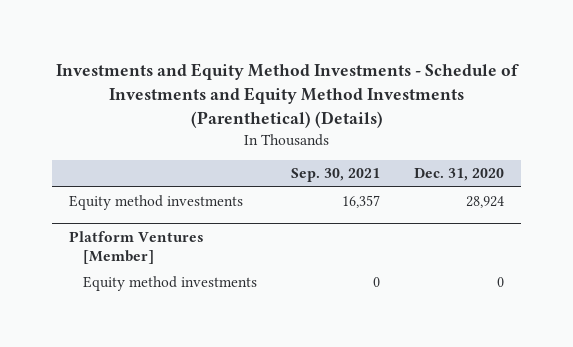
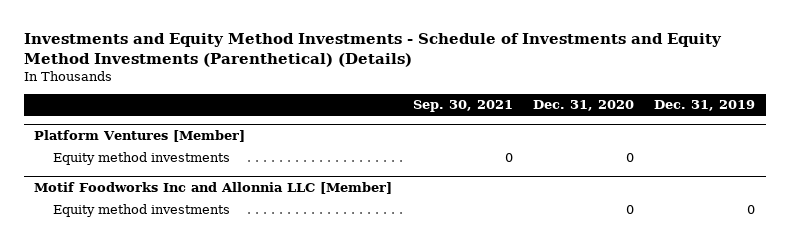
none -> [654,100,756,112] Dec. 31, 2019
[69,195,244,211] Equity method investments -> none
none -> [34,181,393,194] Motif Foodworks Inc and Allonnia LLC [Member]
none -> [53,203,231,217] Equity method investments

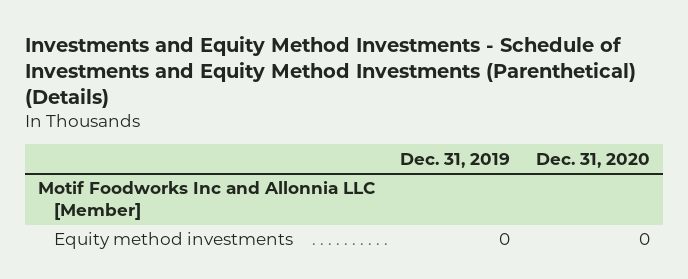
[412,100,513,113] Sep. 30, 2021 -> none
[34,129,246,142] Platform Ventures [Member] -> none
[53,151,231,165] Equity method investments -> none

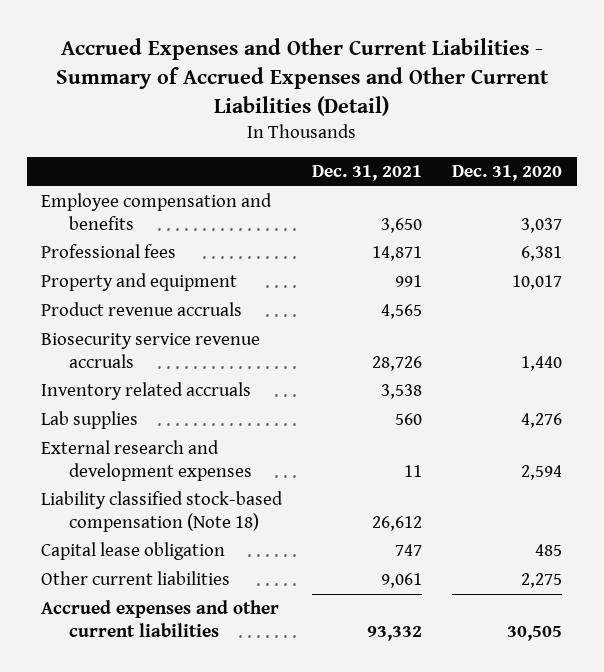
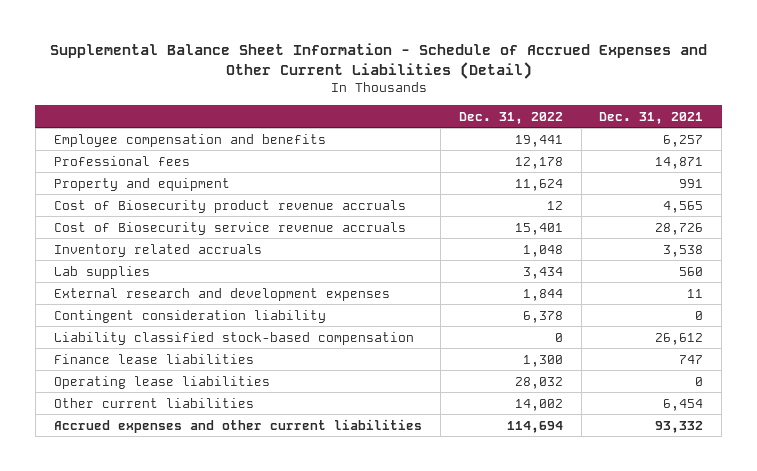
[55,38,549,117] Accrued Expenses and Other Current Liabilities - Summary of Accrued Expenses and Other Current Liabilities (Detail) -> [49,43,707,80] Supplemental Balance Sheet Information - Schedule of Accrued Expenses and Other Current Liabilities (Detail)
[452,164,563,181] Dec. 31, 2020 -> none
none -> [458,111,563,124] Dec. 31, 2022
[381,217,423,233] 3,650 -> [663,134,704,147] 6,257
[41,302,243,317] Product revenue accruals -> [53,199,406,213] Cost of Biosecurity product revenue accruals
[41,333,261,368] Biosecurity service revenue accruals -> [53,221,406,235] Cost of Biosecurity service revenue accruals
none -> [53,309,326,323] Contingent consideration liability
[41,491,284,532] Liability classified stock-based compensation (Note 18) -> [53,331,414,345] Liability classified stock-based compensation
[41,542,226,561] Capital lease obligation -> [53,353,254,364] Finance lease liabilities
none -> [53,375,270,389] Operating lease liabilities
[381,573,423,589] 9,061 -> [663,398,704,411] 6,454

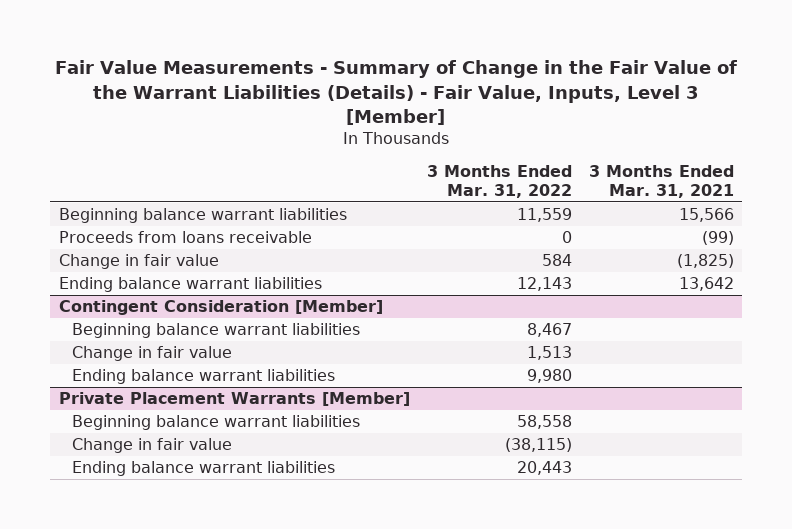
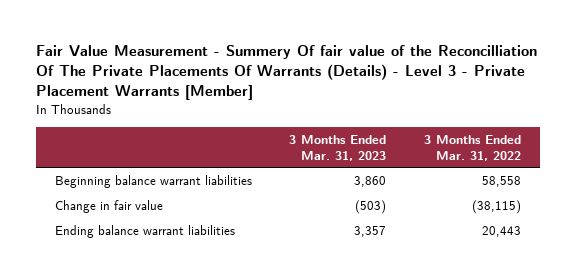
[55,60,738,125] Fair Value Measurements - Summary of Change in the Fair Value of the Warrant Liabilities (Details) - Fair Value, Inputs, Level 3 [Member] -> [36,45,538,101] Fair Value Measurement - Summery Of fair value of the Reconcilliation Of The Private Placements Of Warrants (Details) - Level 3 - Private Placement Warrants [Member]
[588,164,734,198] 3 Months Ended Mar. 31, 2021 -> none
none -> [289,134,387,161] 3 Months Ended Mar. 31, 2023
[58,208,347,224] Beginning balance warrant liabilities -> none
[58,231,312,244] Proceeds from loans receivable -> none
[58,254,219,270] Change in fair value -> none
[58,277,322,293] Ending balance warrant liabilities -> none
[58,300,383,316] Contingent Consideration [Member] -> none
[72,323,361,339] Beginning balance warrant liabilities -> none
[72,346,233,362] Change in fair value -> none
[72,369,336,385] Ending balance warrant liabilities -> none
[58,392,410,407] Private Placement Warrants [Member] -> none

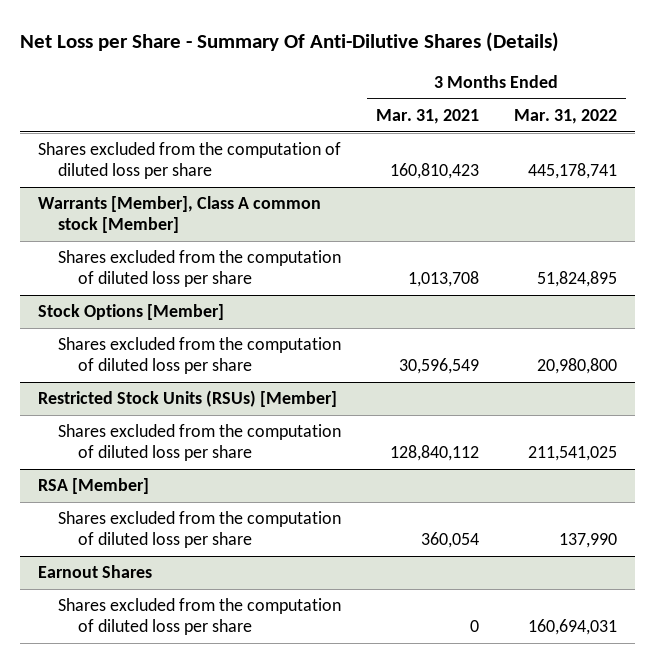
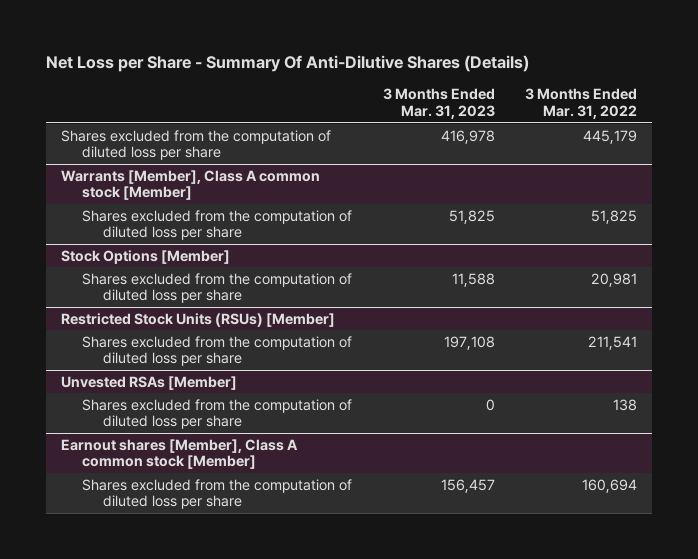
[375,109,479,125] Mar. 31, 2021 -> none
none -> [382,88,495,119] 3 Months Ended Mar. 31, 2023
[528,163,618,180] 445,178,741 -> [582,129,637,144] 445,179
[537,271,618,288] 51,824,895 -> [590,209,637,224] 51,825
[537,358,618,375] 20,980,800 -> [590,272,637,287] 20,981
[37,565,152,579] Earnout Shares -> none
[528,446,618,462] 211,541,025 -> [587,335,637,350] 211,541
[37,478,149,495] RSA [Member] -> [61,375,238,390] Unvested RSAs [Member]
[559,533,618,549] 137,990 -> [612,398,637,411] 138
none -> [61,438,299,470] Earnout shares [Member], Class A common stock [Member]
[528,619,618,636] 160,694,031 -> [581,478,637,493] 160,694

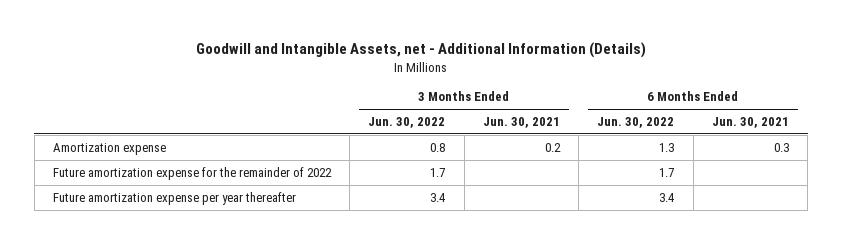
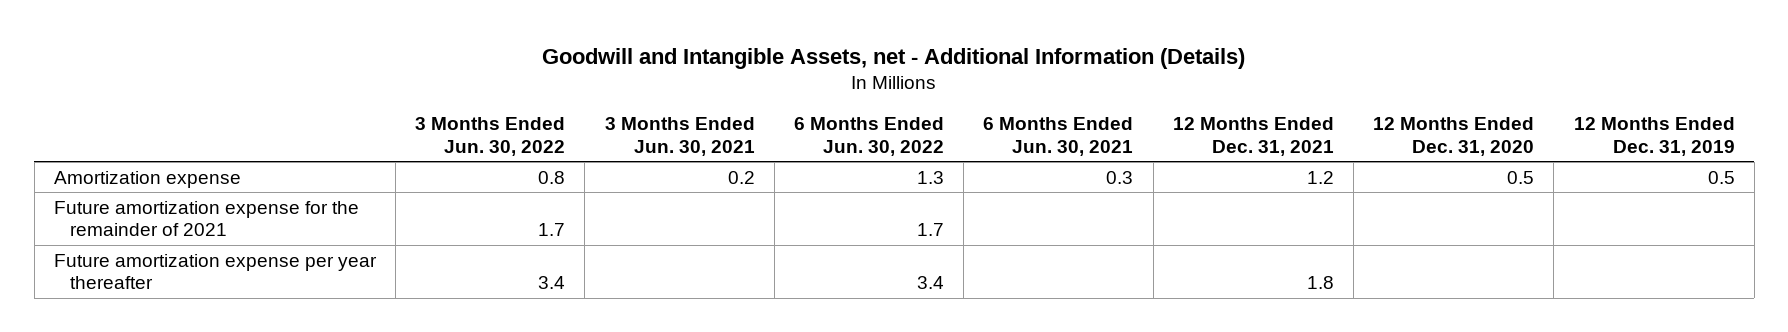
none -> [1172,117,1334,156] 12 Months Ended Dec. 31, 2021
none -> [1373,117,1535,156] 12 Months Ended Dec. 31, 2020
none -> [1573,117,1735,156] 12 Months Ended Dec. 31, 2019
[52,166,332,180] Future amortization expense for the remainder of 2022 -> [53,200,359,237] Future amortization expense for the remainder of 2021

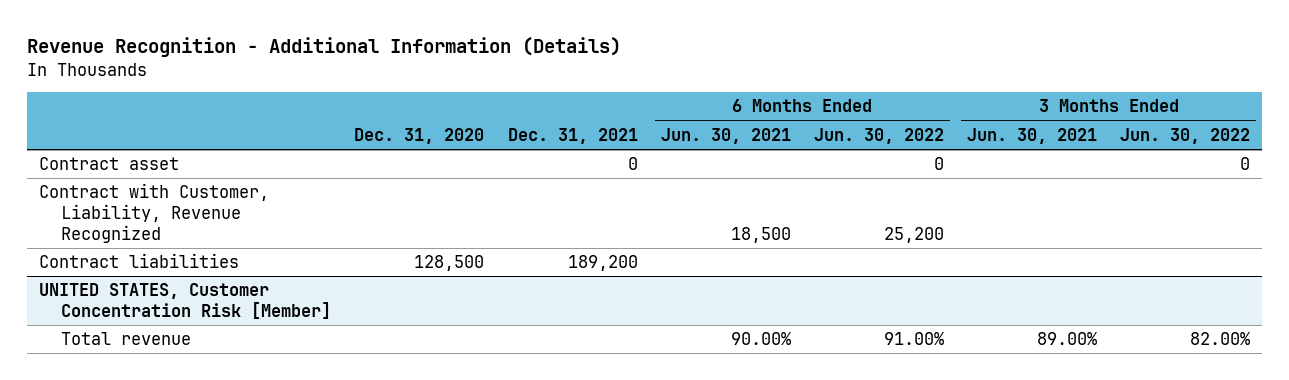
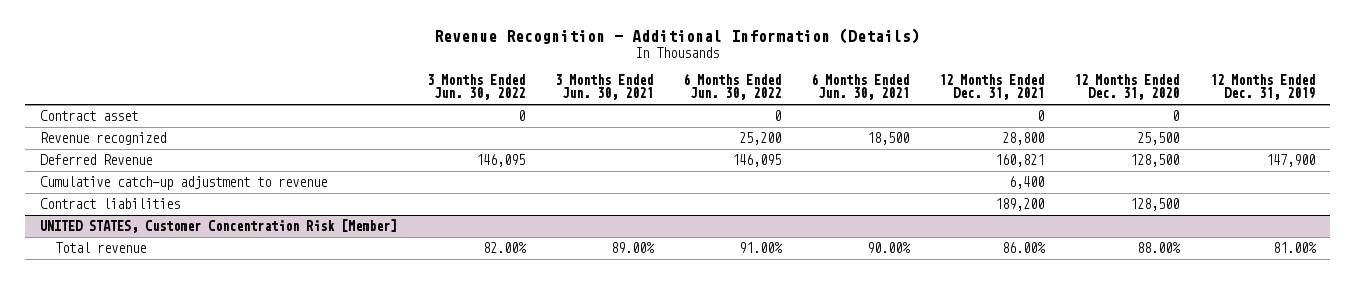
[354,127,485,144] Dec. 31, 2020 -> none
[507,127,638,144] Dec. 31, 2021 -> none
none -> [939,73,1045,101] 12 Months Ended Dec. 31, 2021
none -> [1074,73,1180,101] 12 Months Ended Dec. 31, 2020
none -> [1209,73,1315,101] 12 Months Ended Dec. 31, 2019
[39,183,270,243] Contract with Customer, Liability, Revenue Recognized -> [40,132,167,146] Revenue recognized
none -> [40,154,153,166] Deferred Revenue
none -> [40,176,328,191] Cumulative catch-up adjustment to revenue

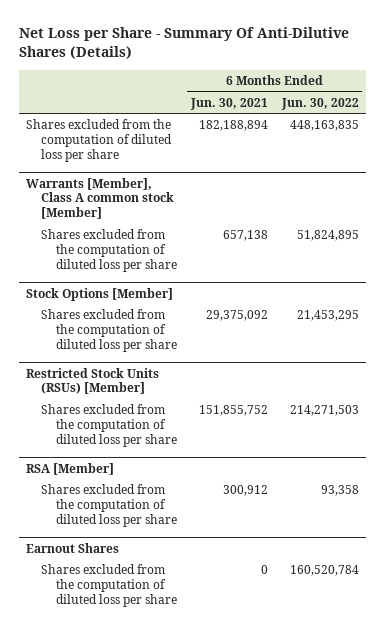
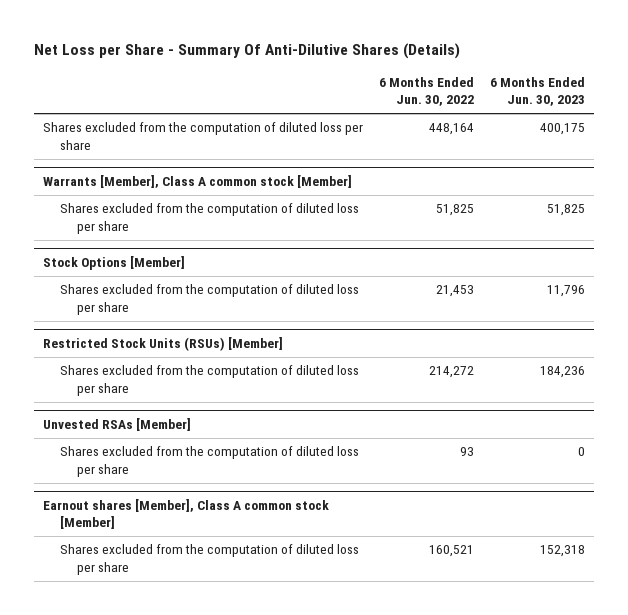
[189,97,268,110] Jun. 30, 2021 -> none
none -> [490,77,586,107] 6 Months Ended Jun. 30, 2023
[289,120,359,132] 448,163,835 -> [429,123,475,136] 448,164
[296,230,359,242] 51,824,895 -> [436,204,475,217] 51,825
[296,310,359,322] 21,453,295 -> [436,285,475,298] 21,453
[26,542,120,553] Earnout Shares -> none
[289,405,359,417] 214,271,503 -> [429,366,475,379] 214,272
[26,462,115,475] RSA [Member] -> [42,418,191,432] Unvested RSAs [Member]
[320,485,359,497] 93,358 -> [460,447,475,457] 93
none -> [42,499,329,530] Earnout shares [Member], Class A common stock [Member]
[289,565,359,577] 160,520,784 -> [429,545,475,558] 160,521

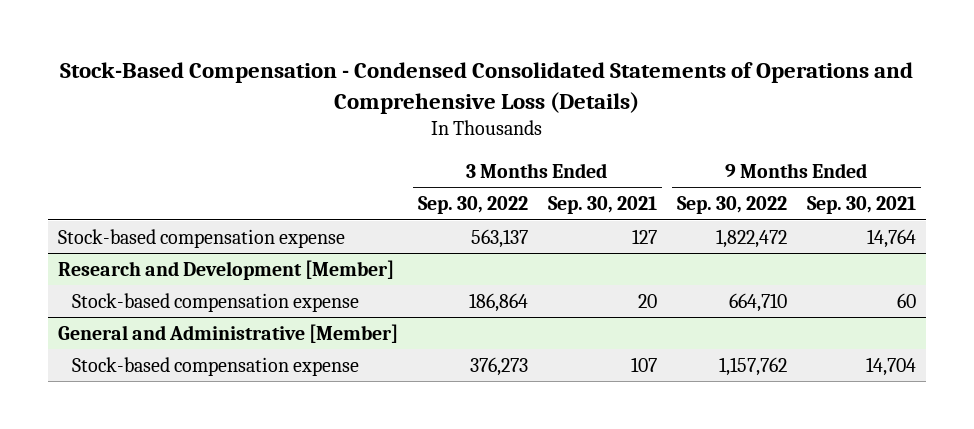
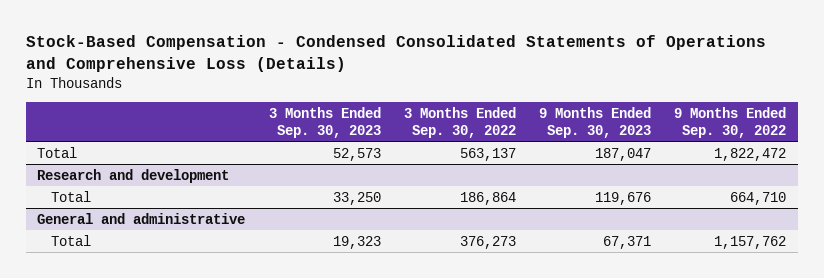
[547,196,657,215] Sep. 30, 2021 -> none
[806,196,916,215] Sep. 30, 2021 -> none
none -> [268,106,381,138] 3 Months Ended Sep. 30, 2023
none -> [539,106,652,138] 9 Months Ended Sep. 30, 2023
[57,228,345,248] Stock-based compensation expense -> [37,146,78,158] Total
[57,259,394,280] Research and Development [Member] -> [37,168,230,183] Research and development
[72,292,360,312] Stock-based compensation expense -> [50,190,91,202] Total
[57,323,398,343] General and Administrative [Member] -> [37,212,246,224] General and administrative
[72,356,360,376] Stock-based compensation expense -> [50,234,91,246] Total

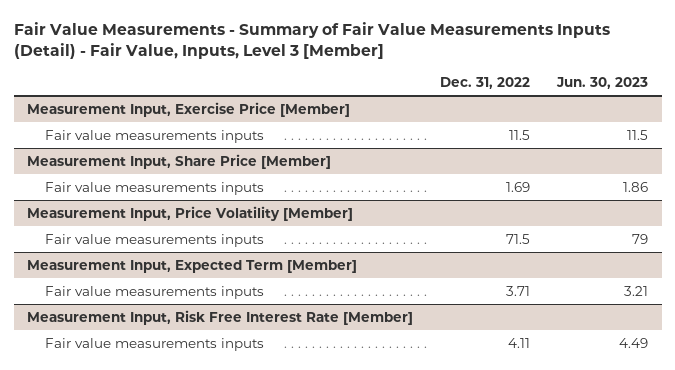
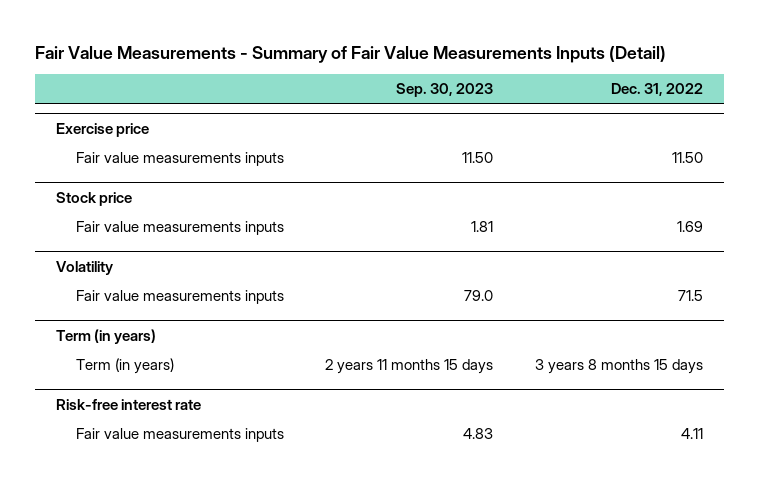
[13,21,610,59] Fair Value Measurements - Summary of Fair Value Measurements Inputs (Detail) - Fair Value, Inputs, Level 3 [Member] -> [35,45,667,63] Fair Value Measurements - Summary of Fair Value Measurements Inputs (Detail)
[556,76,649,89] Jun. 30, 2023 -> none
none -> [396,82,494,97] Sep. 30, 2023
[27,101,351,117] Measurement Input, Exercise Price [Member] -> [55,122,149,137] Exercise price
[509,129,531,140] 11.5 -> [671,152,703,164] 11.50
[27,153,332,169] Measurement Input, Share Price [Member] -> [55,191,132,206] Stock price
[27,205,354,221] Measurement Input, Price Volatility [Member] -> [55,260,113,275] Volatility
[45,285,265,299] Fair value measurements inputs -> none
[27,259,358,273] Measurement Input, Expected Term [Member] -> [55,328,156,344] Term (in years)
none -> [75,358,174,375] Term (in years)
[27,309,414,325] Measurement Input, Risk Free Interest Rate [Member] -> [55,398,201,410] Risk-free interest rate

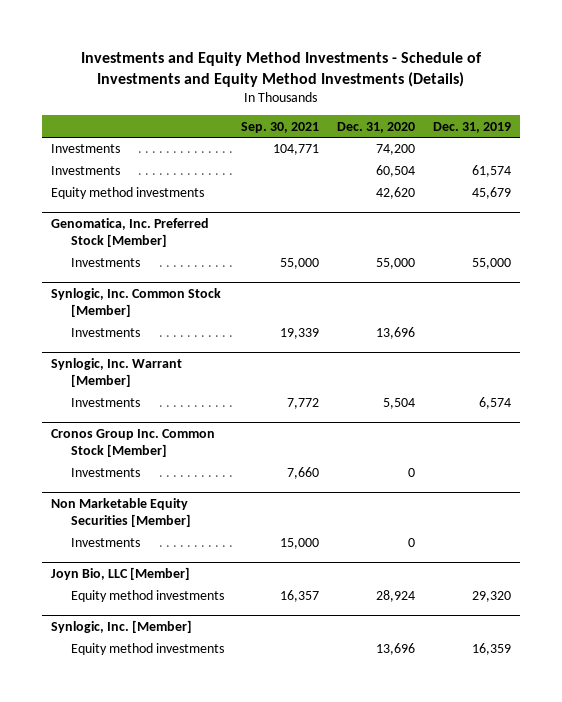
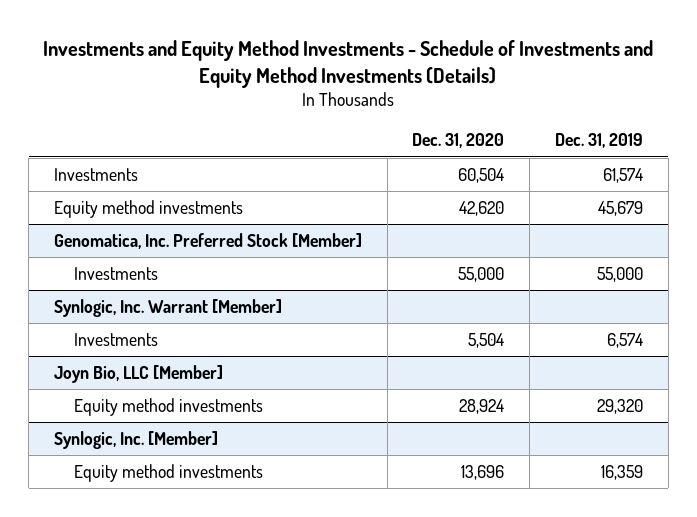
[241,121,320,133] Sep. 30, 2021 -> none
[51,144,121,154] Investments -> none
[51,287,222,318] Synlogic, Inc. Common Stock [Member] -> none
[70,328,140,338] Investments -> none
[51,428,216,458] Cronos Group Inc. Common Stock [Member] -> none
[70,468,140,478] Investments -> none
[51,497,191,528] Non Marketable Equity Securities [Member] -> none
[70,538,140,548] Investments -> none

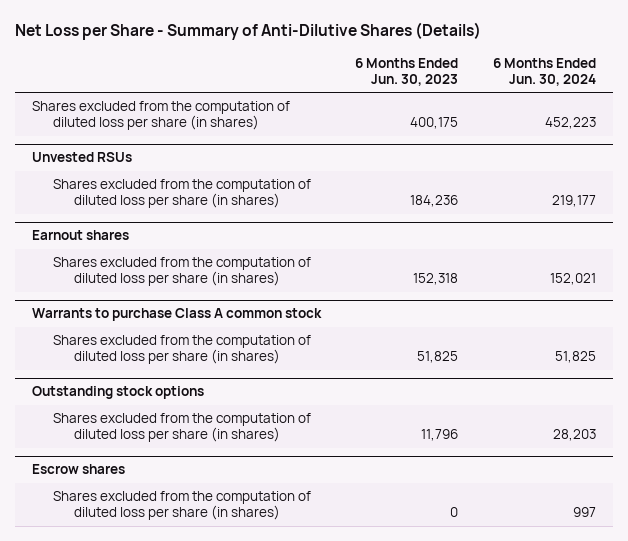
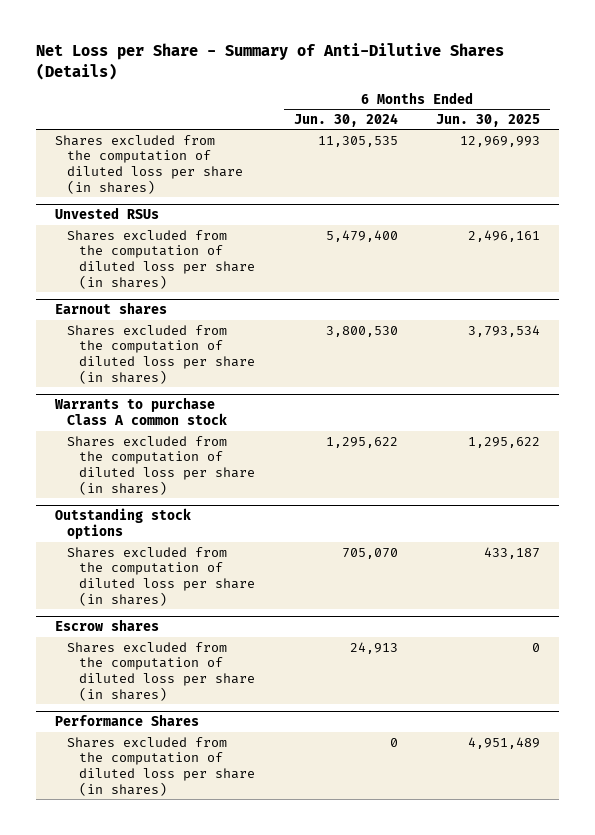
[355,57,459,86] 6 Months Ended Jun. 30, 2023 -> none
none -> [436,114,541,128] Jun. 30, 2025
[544,117,596,130] 452,223 -> [317,135,398,147] 11,305,535
[551,195,596,208] 219,177 -> [325,229,398,242] 5,479,400
[549,273,596,286] 152,021 -> [325,325,398,337] 3,800,530
[554,351,596,364] 51,825 -> [325,436,398,448] 1,295,622
[552,429,596,442] 28,203 -> [341,547,398,559] 705,070
[572,507,596,518] 997 -> [349,641,398,654] 24,913
none -> [55,714,200,727] Performance Shares
none -> [67,736,256,797] Shares excluded from the computation of diluted loss per share (in shares)

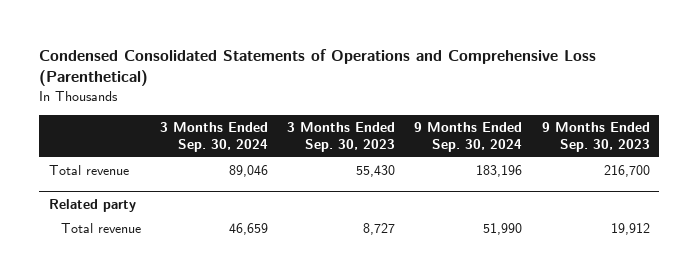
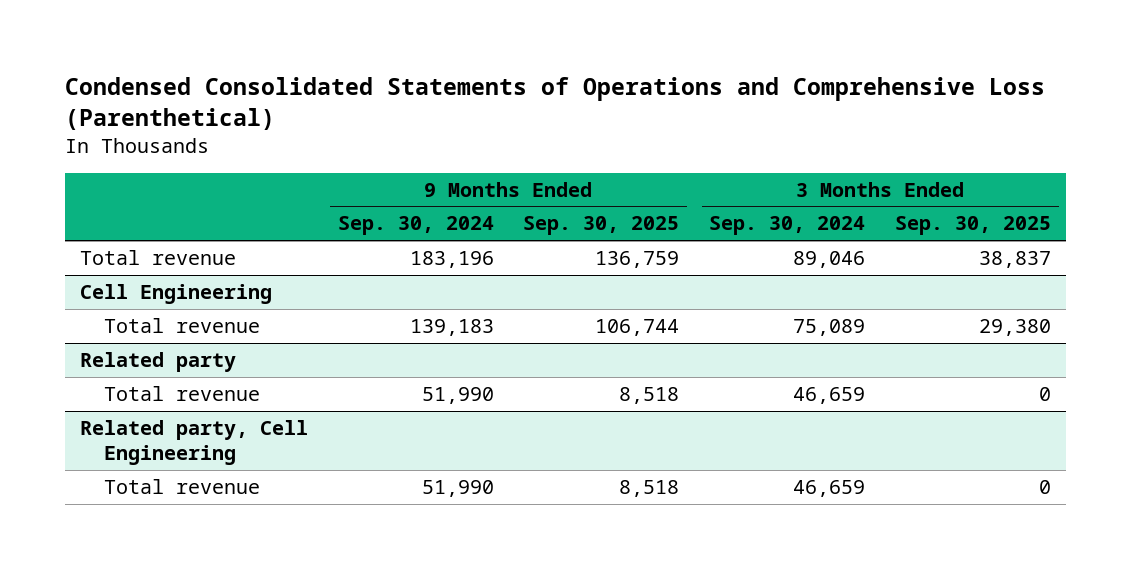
[287,122,396,153] 3 Months Ended Sep. 30, 2023 -> none
[541,122,650,153] 9 Months Ended Sep. 30, 2023 -> none
none -> [523,216,680,236] Sep. 30, 2025
none -> [895,216,1052,236] Sep. 30, 2025
none -> [79,283,272,304] Cell Engineering
none -> [104,317,261,333] Total revenue
none -> [79,419,308,466] Related party, Cell Engineering
none -> [104,478,261,494] Total revenue

